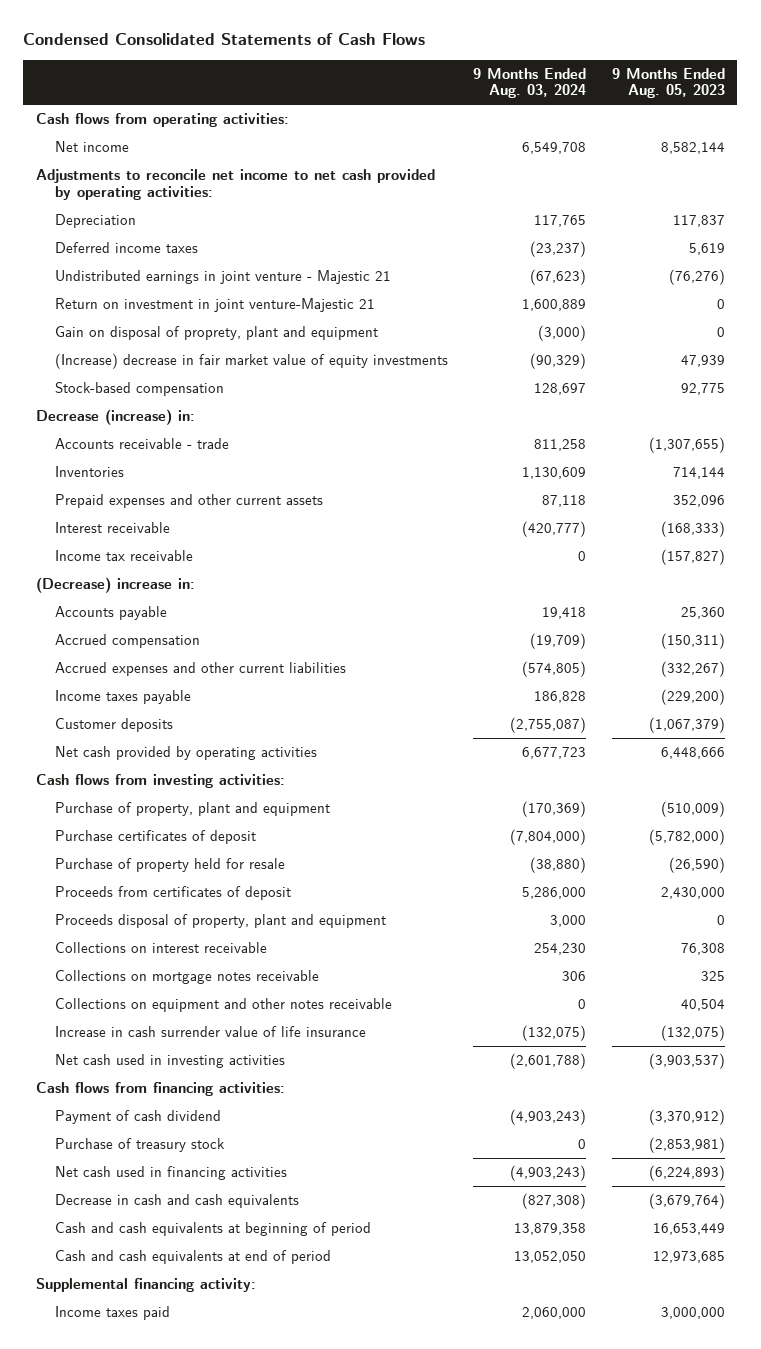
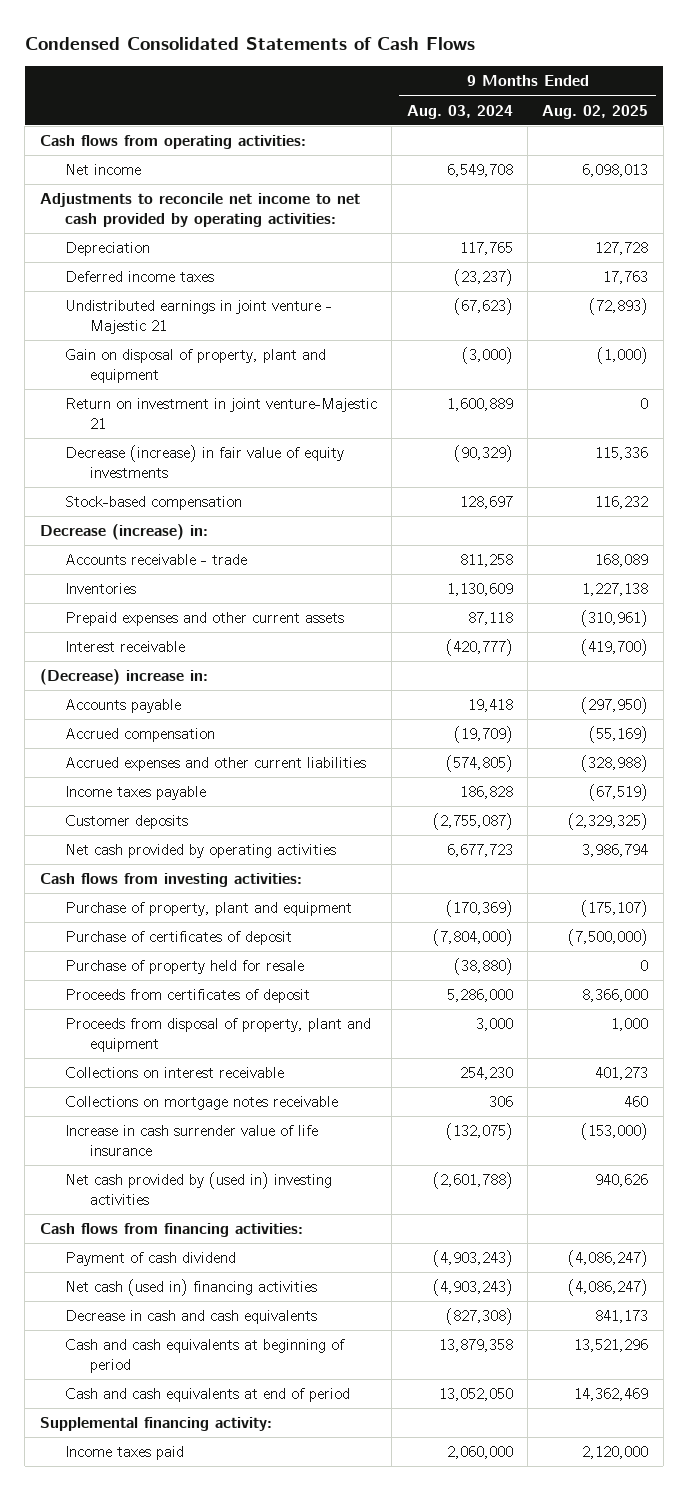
[611,67,725,99] 9 Months Ended Aug. 05, 2023 -> none
none -> [542,104,649,119] Aug. 02, 2025
none -> [64,349,326,383] Gain on disposal of property, plant and equipment
[55,325,379,340] Gain on disposal of proprety, plant and equipment -> none
[55,352,449,369] (Increase) decrease in fair market value of equity investments -> [64,445,344,478] Decrease (increase) in fair value of equity investments
[55,549,194,561] Income tax receivable -> none
[55,829,257,844] Purchase certificates of deposit -> [64,931,292,946] Purchase of certificates of deposit
[55,913,387,928] Proceeds disposal of property, plant and equipment -> [64,1018,371,1052] Proceeds from disposal of property, plant and equipment
[55,997,393,1012] Collections on equipment and other notes receivable -> none
[55,1053,286,1068] Net cash used in investing activities -> [64,1172,332,1205] Net cash provided by (used in) investing activities
[55,1137,226,1152] Purchase of treasury stock -> none
[55,1165,288,1180] Net cash used in financing activities -> [64,1279,317,1297] Net cash (used in) financing activities

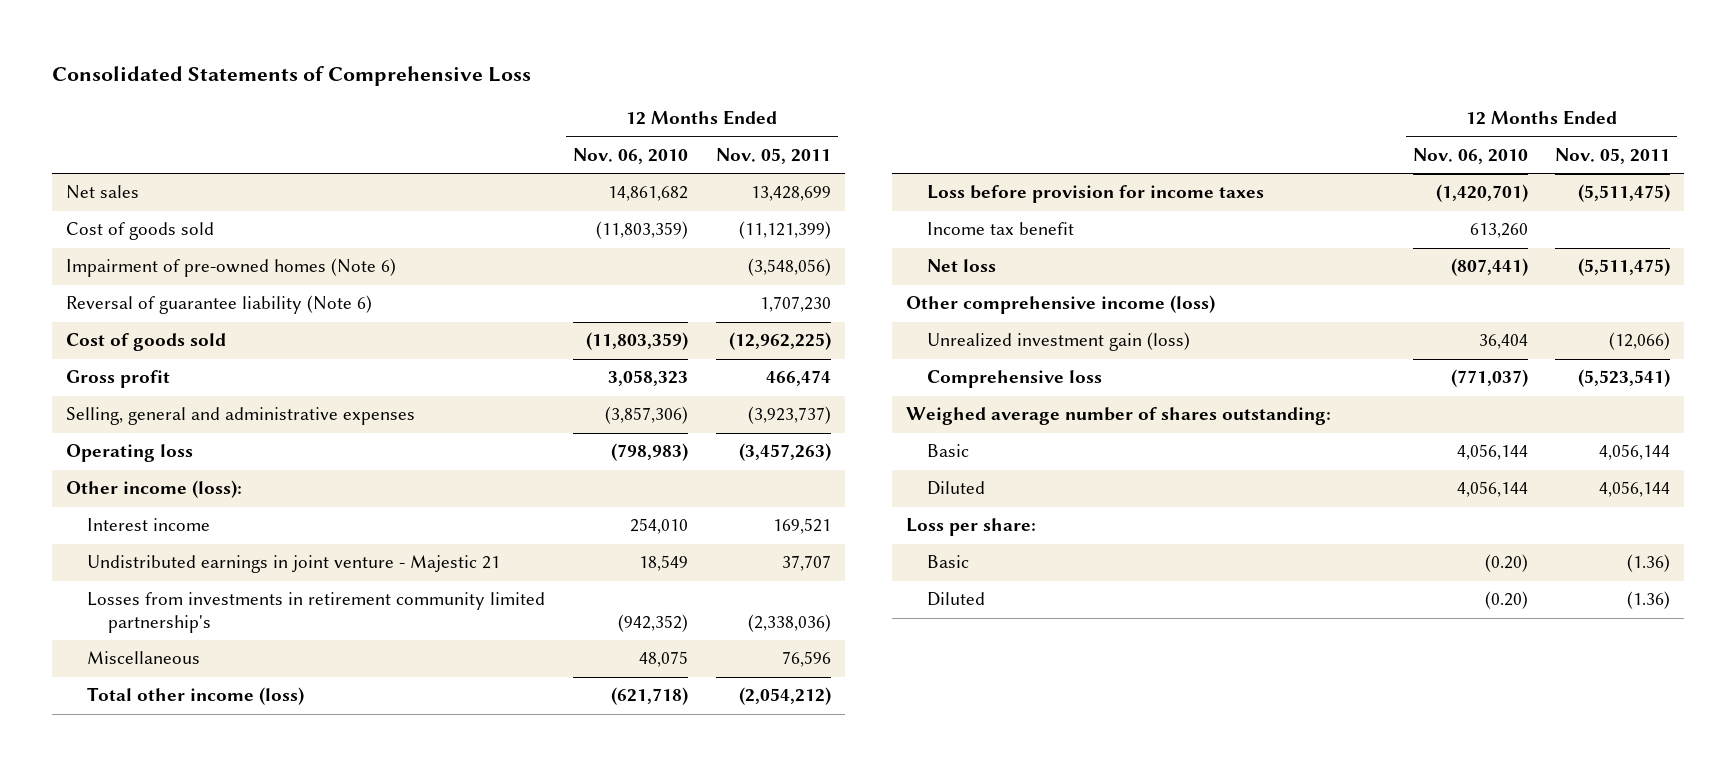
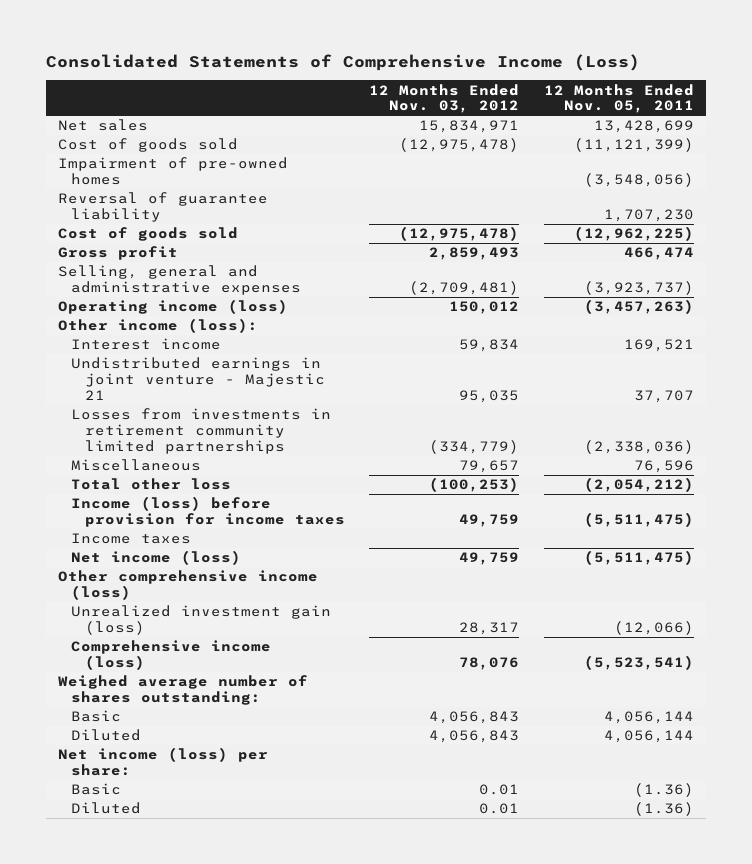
[52,66,532,87] Consolidated Statements of Comprehensive Loss -> [45,53,640,71] Consolidated Statements of Comprehensive Income (Loss)
[572,147,688,164] Nov. 06, 2010 -> none
none -> [369,83,520,114] 12 Months Ended Nov. 03, 2012
[65,258,396,278] Impairment of pre-owned homes (Note 6) -> [58,157,289,186] Impairment of pre-owned homes
[65,295,372,315] Reversal of guarantee liability (Note 6) -> [58,192,269,223] Reversal of guarantee liability
[65,444,193,463] Operating loss -> [58,299,289,315] Operating income (loss)
[87,592,546,634] Losses from investments in retirement community limited partnership's -> [71,408,332,455] Losses from investments in retirement community limited partnerships
[87,687,305,706] Total other income (loss) -> [71,478,232,491] Total other loss
[926,185,1264,204] Loss before provision for income taxes -> [71,496,345,528] Income (loss) before provision for income taxes
[926,222,1074,236] Income tax benefit -> [71,533,192,545] Income taxes
[926,259,996,273] Net loss -> [71,550,242,566] Net income (loss)
[926,370,1102,389] Comprehensive loss -> [71,640,272,671] Comprehensive income (loss)
[905,518,1036,537] Loss per share: -> [58,747,269,777] Net income (loss) per share:

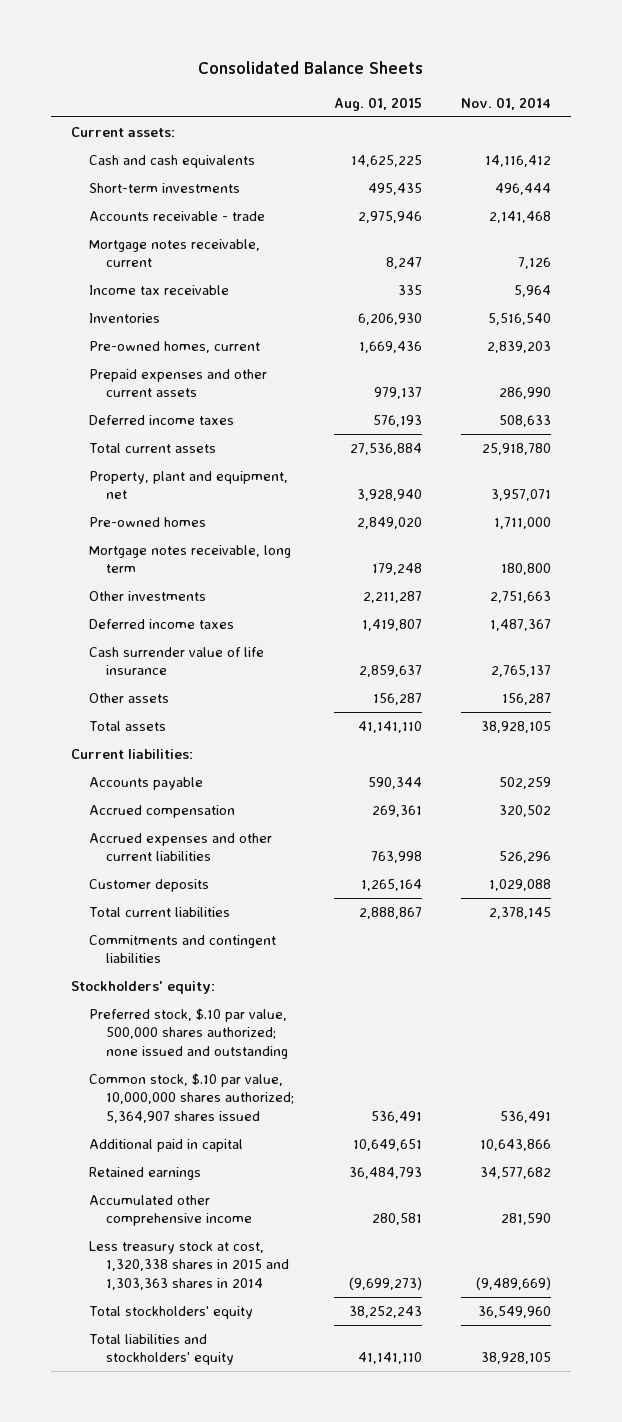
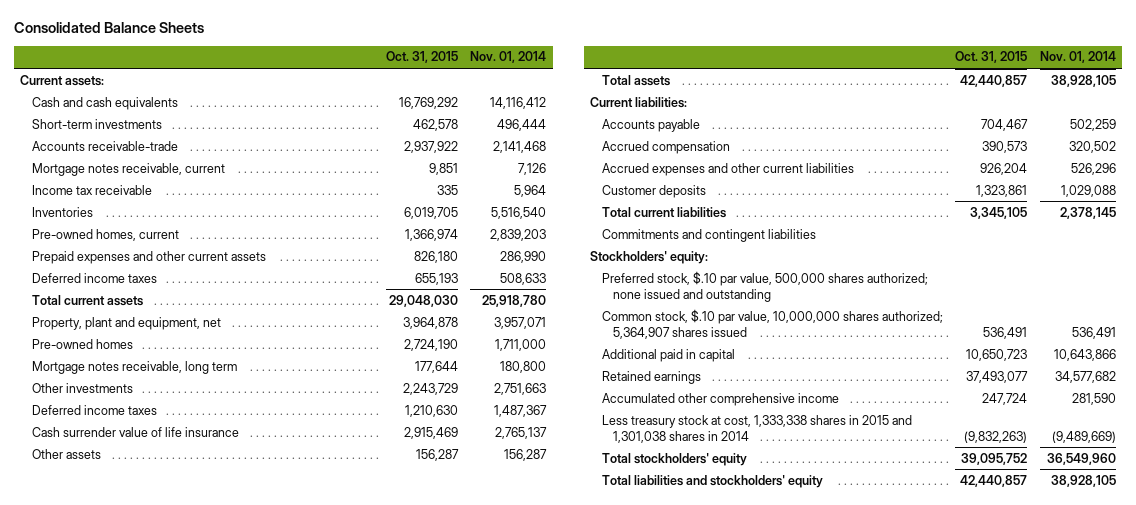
[333,96,422,111] Aug. 01, 2015 -> none
none -> [385,51,458,64] Oct. 31, 2015
[88,211,265,222] Accounts receivable - trade -> [31,140,178,151] Accounts receivable-trade
[88,1241,290,1290] Less treasury stock at cost, 1,320,338 shares in 2015 and 1,303,363 shares in 2014 -> [601,414,912,443] Less treasury stock at cost, 1,333,338 shares in 2015 and 1,301,038 shares in 2014

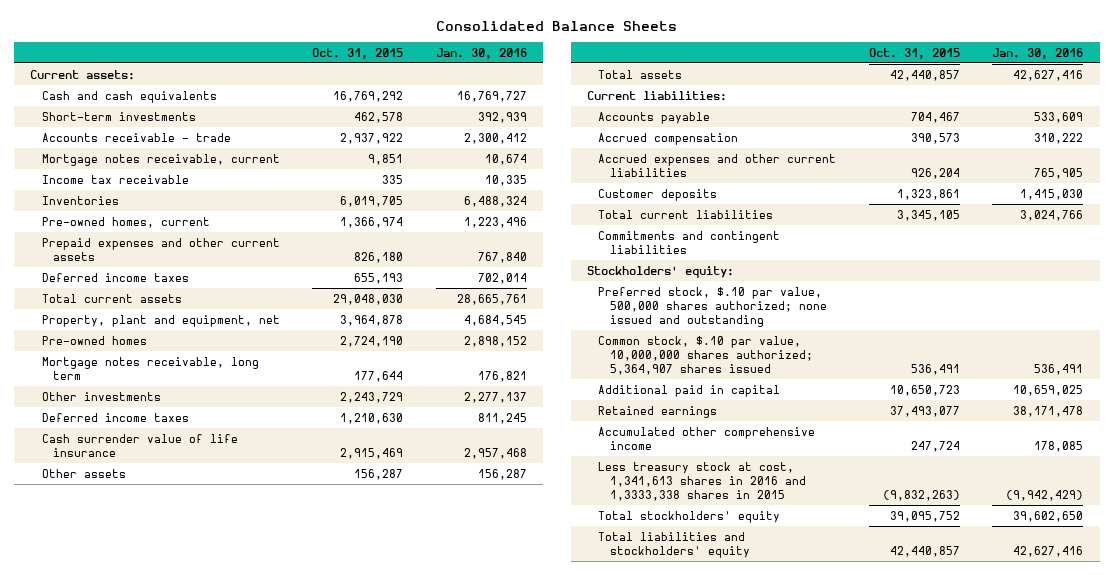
[470,51,547,64] Nov. 01, 2014 -> none
none -> [435,47,527,59] Jan. 30, 2016
[31,140,178,151] Accounts receivable-trade -> [41,132,231,142] Accounts receivable - trade
[601,414,912,443] Less treasury stock at cost, 1,333,338 shares in 2015 and 1,301,038 shares in 2014 -> [598,461,806,502] Less treasury stock at cost, 1,341,613 shares in 2016 and 1,3333,338 shares in 2015

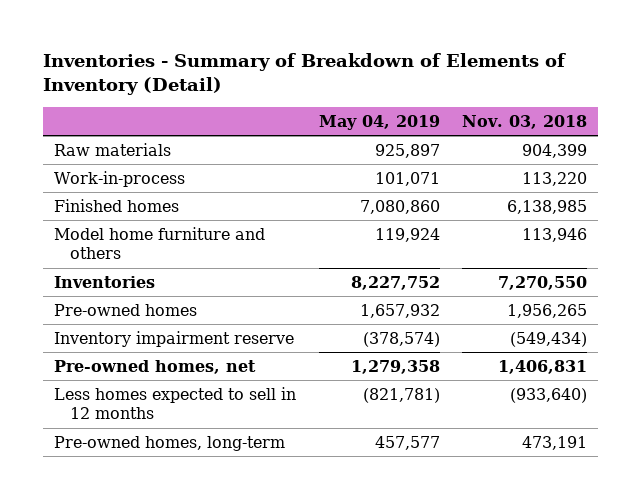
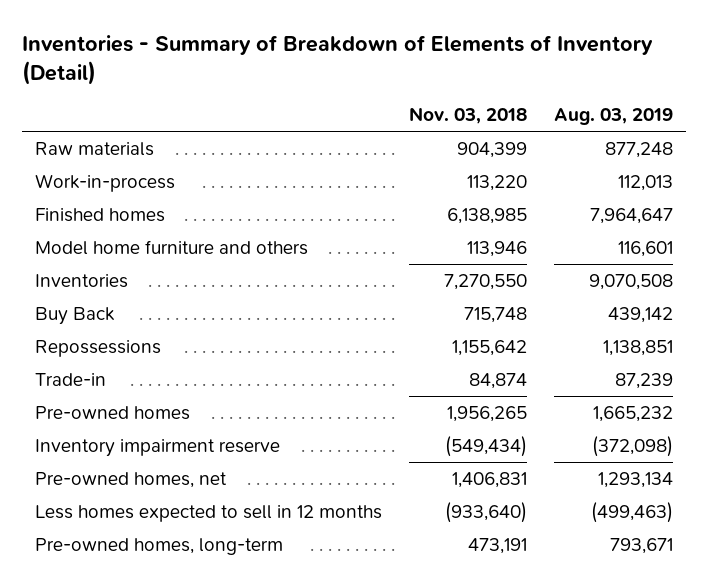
[318,114,440,130] May 04, 2019 -> none
none -> [553,108,673,126] Aug. 03, 2019
none -> [34,306,115,325] Buy Back
none -> [34,339,161,357] Repossessions
none -> [34,372,106,386] Trade-in

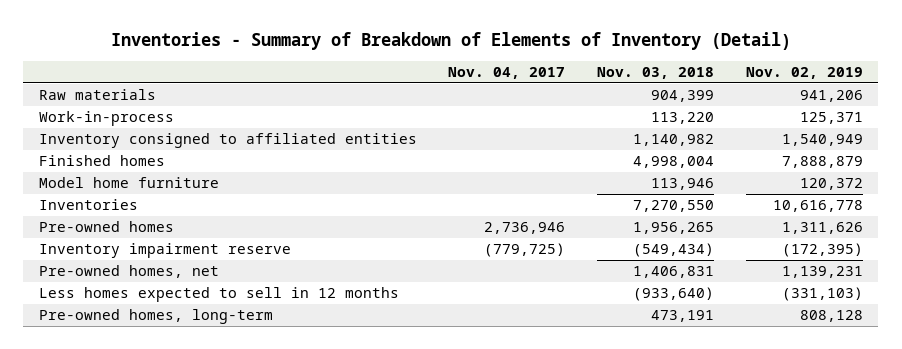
[553,108,673,126] Aug. 03, 2019 -> none
none -> [448,66,566,79] Nov. 04, 2017
none -> [745,66,863,79] Nov. 02, 2019
none -> [38,133,417,149] Inventory consigned to affiliated entities
[446,207,527,224] 6,138,985 -> [633,156,715,169] 4,998,004
[34,239,308,255] Model home furniture and others -> [38,177,219,189] Model home furniture
[34,306,115,325] Buy Back -> none
[34,339,161,357] Repossessions -> none
[34,372,106,386] Trade-in -> none

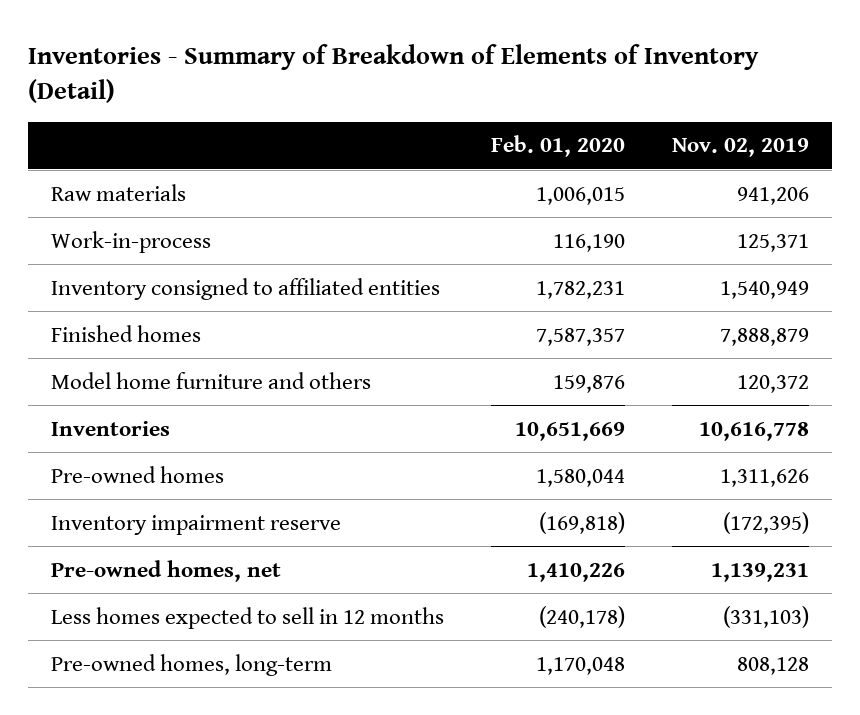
[448,66,566,79] Nov. 04, 2017 -> none
[597,66,715,79] Nov. 03, 2018 -> none
none -> [490,135,625,158] Feb. 01, 2020
[38,177,219,189] Model home furniture -> [51,371,372,389] Model home furniture and others

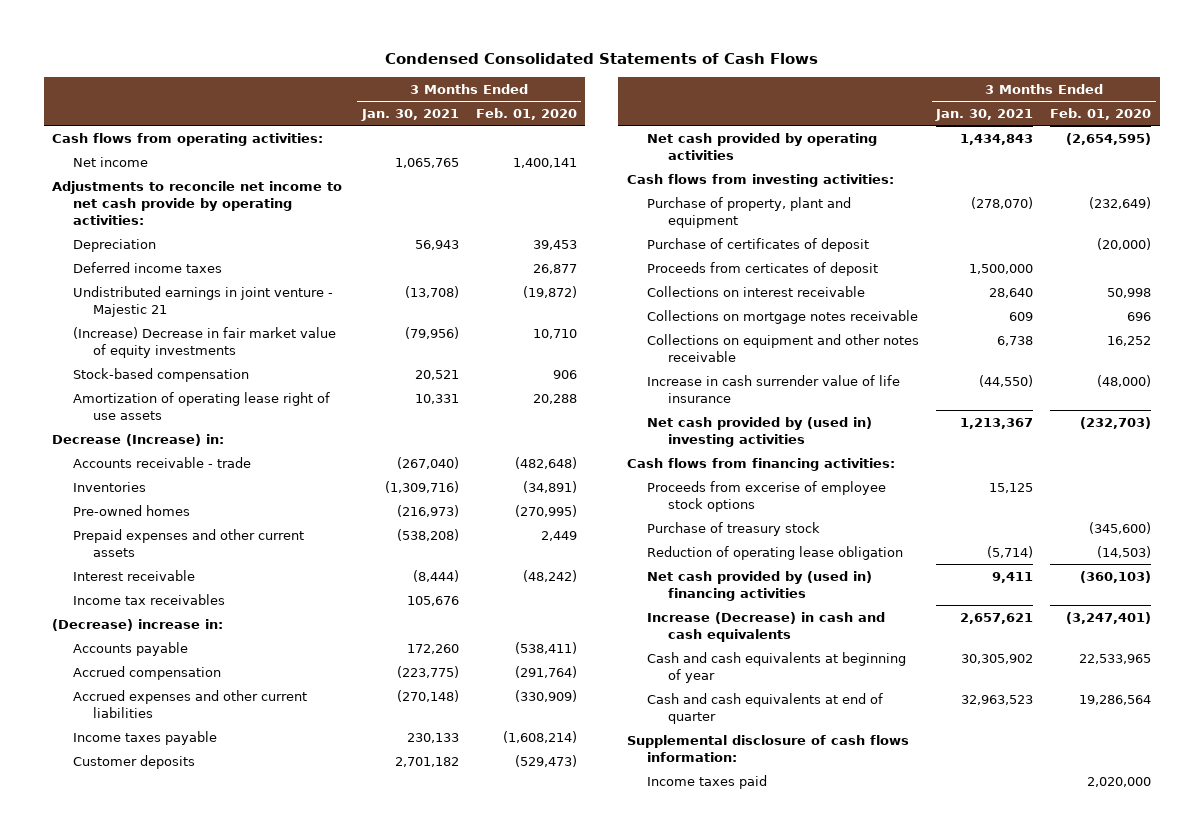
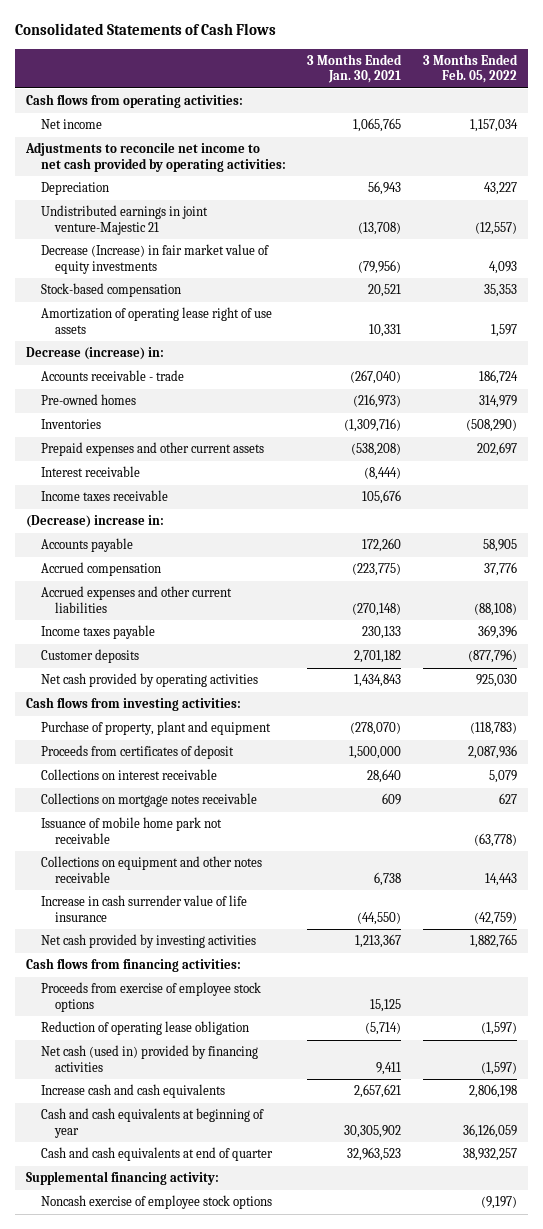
[384,52,818,64] Condensed Consolidated Statements of Cash Flows -> [15,23,277,36] Consolidated Statements of Cash Flows
[475,107,577,120] Feb. 01, 2020 -> none
none -> [423,53,519,84] 3 Months Ended Feb. 05, 2022
[52,180,343,225] Adjustments to reconcile net income to net cash provide by operating activities: -> [25,142,286,172] Adjustments to reconcile net income to net cash provided by operating activities:
[72,261,222,273] Deferred income taxes -> none
[72,285,333,317] Undistributed earnings in joint venture - Majestic 21 -> [40,205,208,235] Undistributed earnings in joint venture-Majestic 21
[72,326,336,358] (Increase) Decrease in fair market value of equity investments -> [40,244,269,274] Decrease (Increase) in fair market value of equity investments
[52,433,225,446] Decrease (Increase) in: -> [26,347,165,361] Decrease (increase) in:
[72,481,146,492] Inventories -> [40,419,101,430] Inventories
[72,593,225,605] Income tax receivables -> [40,490,168,502] Income taxes receivable
[647,237,870,252] Purchase of certificates of deposit -> none
[647,261,879,276] Proceeds from certicates of deposit -> [40,745,234,760] Proceeds from certificates of deposit
none -> [40,817,222,844] Issuance of mobile home park not receivable
[647,416,873,447] Net cash provided by (used in) investing activities -> [40,934,256,949] Net cash provided by investing activities
[647,521,821,536] Purchase of treasury stock -> none
[647,480,887,512] Proceeds from excerise of employee stock options -> [40,982,261,1012] Proceeds from exercise of employee stock options
[647,570,873,601] Net cash provided by (used in) financing activities -> [40,1045,258,1072] Net cash (used in) provided by financing activities
[647,611,886,642] Increase (Decrease) in cash and cash equivalents -> [40,1084,225,1099] Increase cash and cash equivalents
[647,774,768,789] Income taxes paid -> none
[626,734,909,762] Supplemental disclosure of cash flows information: -> [26,1171,220,1186] Supplemental financing activity:
none -> [40,1195,272,1210] Noncash exercise of employee stock options

